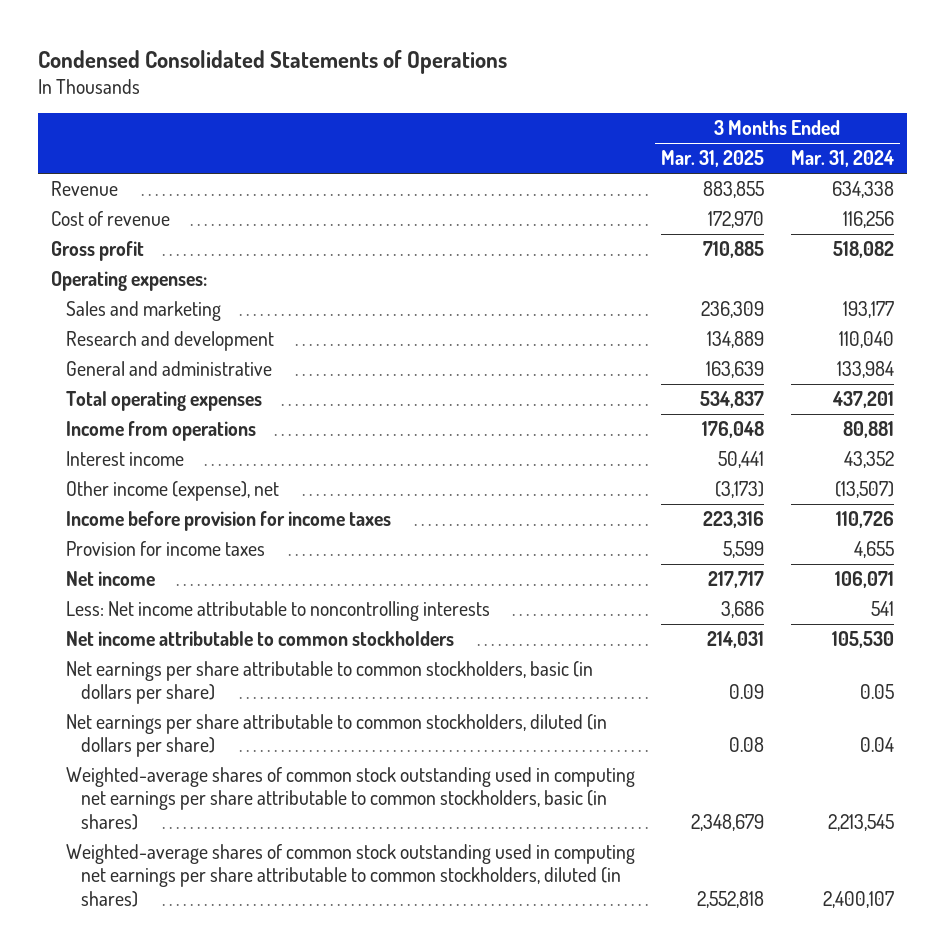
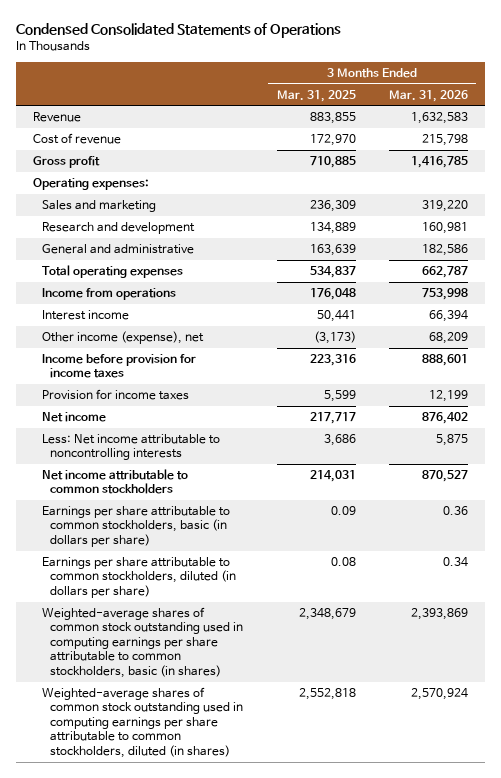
[790,150,894,168] Mar. 31, 2024 -> none
none -> [389,89,469,102] Mar. 31, 2026
[65,661,593,705] Net earnings per share attributable to common stockholders, basic (in dollars per share) -> [41,506,230,547] Earnings per share attributable to common stockholders, basic (in dollars per share)
[65,714,607,758] Net earnings per share attributable to common stockholders, diluted (in dollars per share) -> [41,557,237,598] Earnings per share attributable to common stockholders, diluted (in dollars per share)
[65,767,635,830] Weighted-average shares of common stock outstanding used in computing net earnings per share attributable to common stockholders, basic (in shares) -> [41,607,244,678] Weighted-average shares of common stock outstanding used in computing earnings per share attributable to common stockholders, basic (in shares)
[65,844,635,907] Weighted-average shares of common stock outstanding used in computing net earnings per share attributable to common stockholders, diluted (in shares) -> [41,687,244,758] Weighted-average shares of common stock outstanding used in computing earnings per share attributable to common stockholders, diluted (in shares)

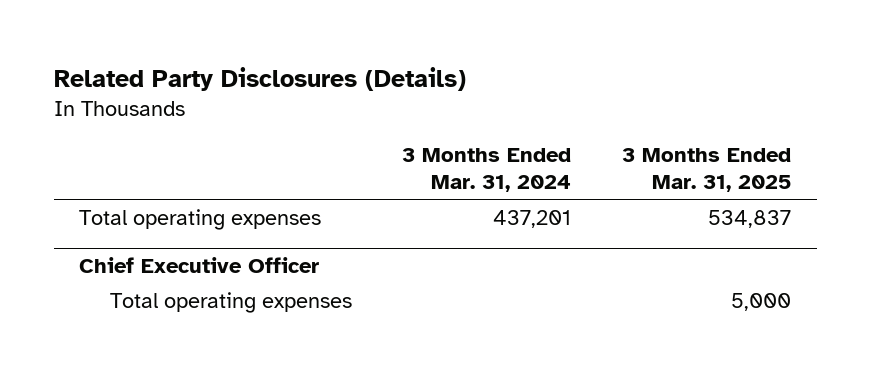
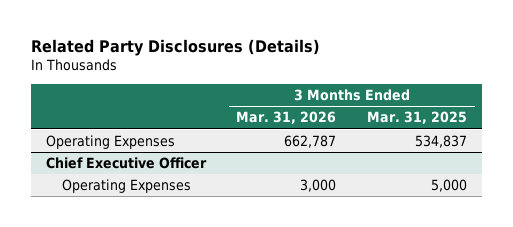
[402,148,572,193] 3 Months Ended Mar. 31, 2024 -> none
none -> [236,111,337,125] Mar. 31, 2026
[79,208,322,230] Total operating expenses -> [45,135,175,150] Operating Expenses
[109,291,352,313] Total operating expenses -> [62,179,192,194] Operating Expenses

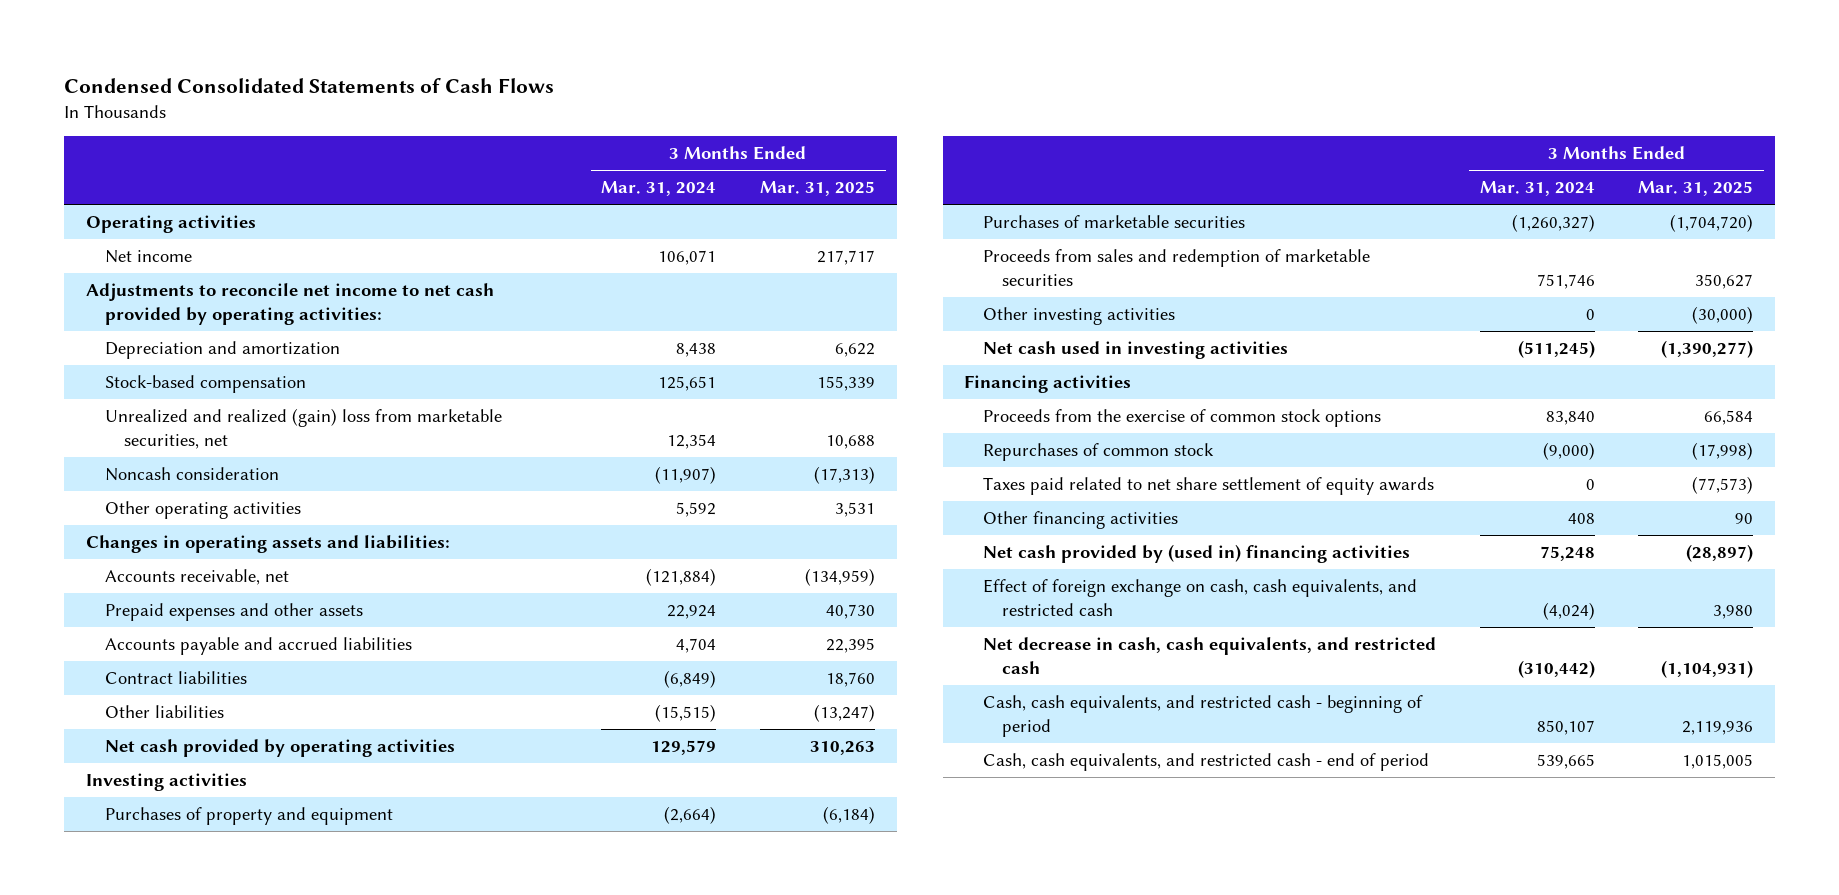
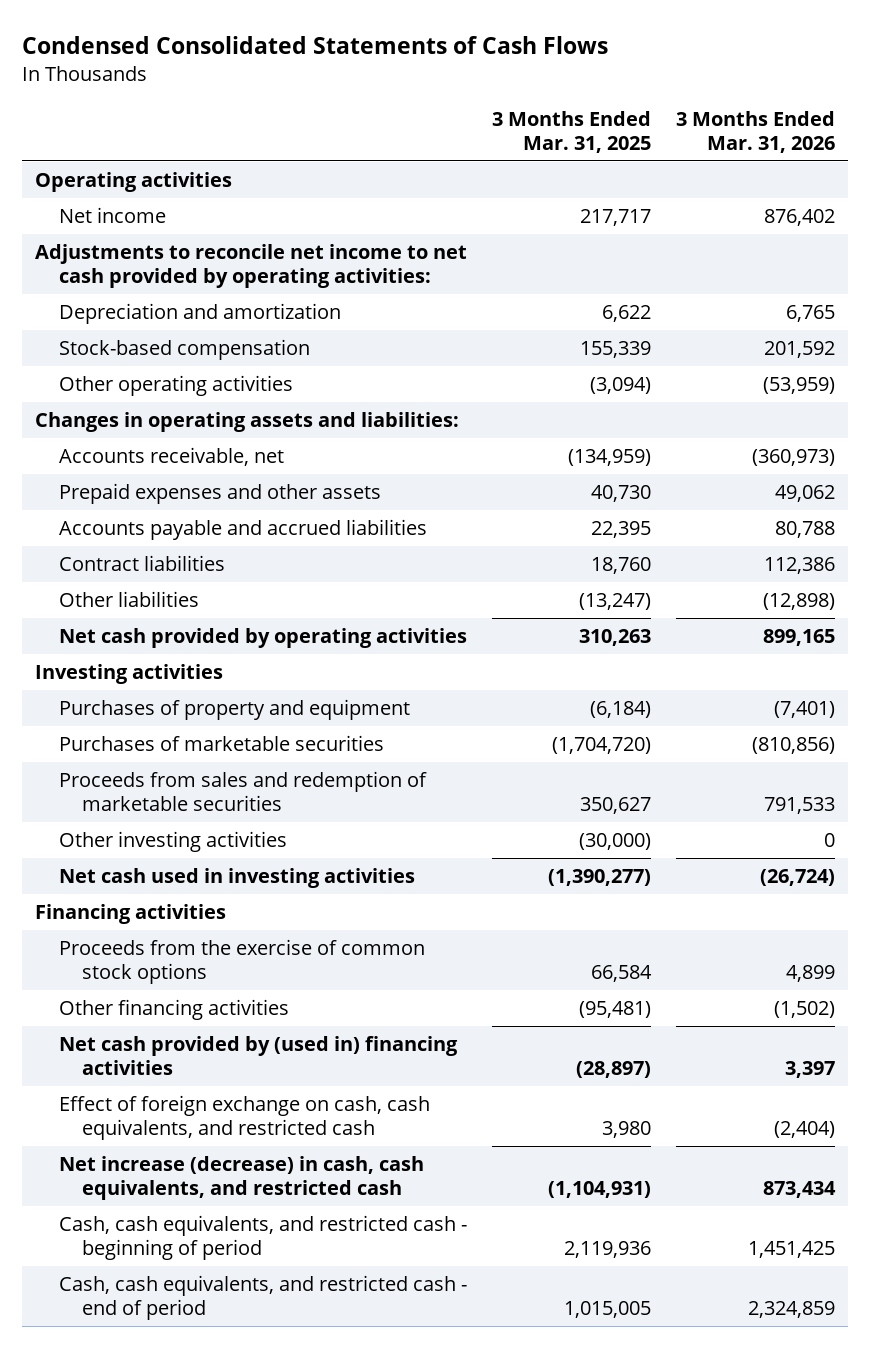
[601,181,717,197] Mar. 31, 2024 -> none
none -> [676,110,836,153] 3 Months Ended Mar. 31, 2026
[104,407,502,449] Unrealized and realized (gain) loss from marketable securities, net -> none
[104,466,279,481] Noncash consideration -> none
[834,501,875,517] 3,531 -> [590,376,652,394] (3,094)
[983,442,1215,461] Repurchases of common stock -> none
[983,476,1435,495] Taxes paid related to net share settlement of equity awards -> none
[1735,512,1754,524] 90 -> [579,1000,652,1018] (95,481)
[983,636,1437,674] Net decrease in cash, cash equivalents, and restricted cash -> [58,1155,424,1201] Net increase (decrease) in cash, cash equivalents, and restricted cash

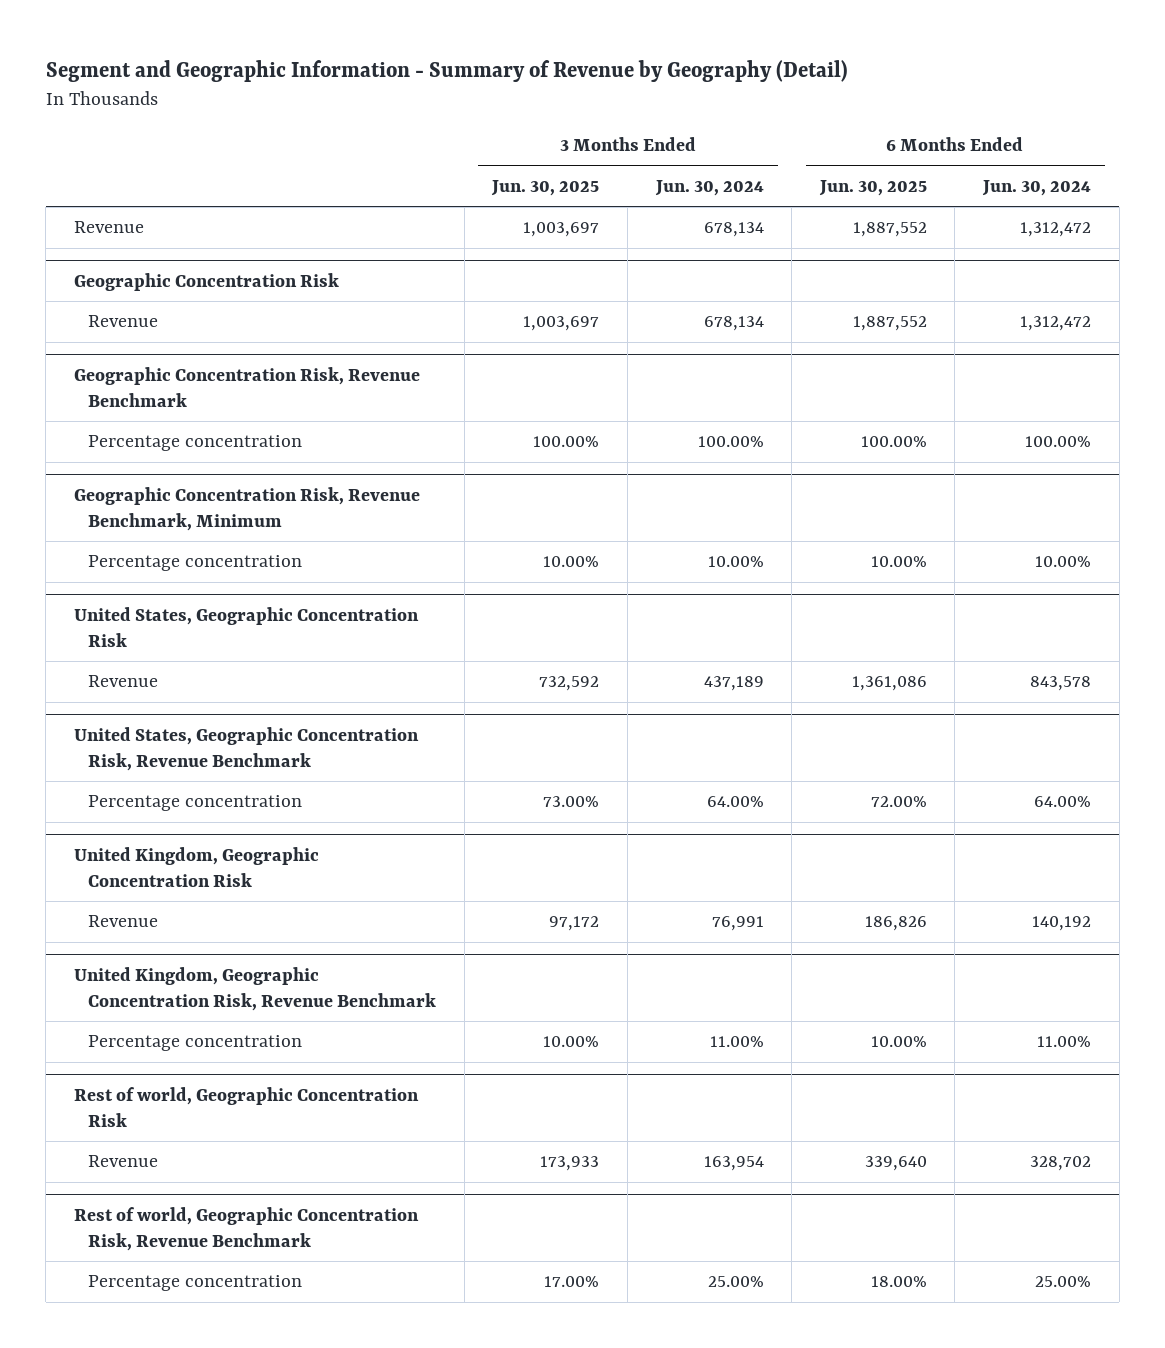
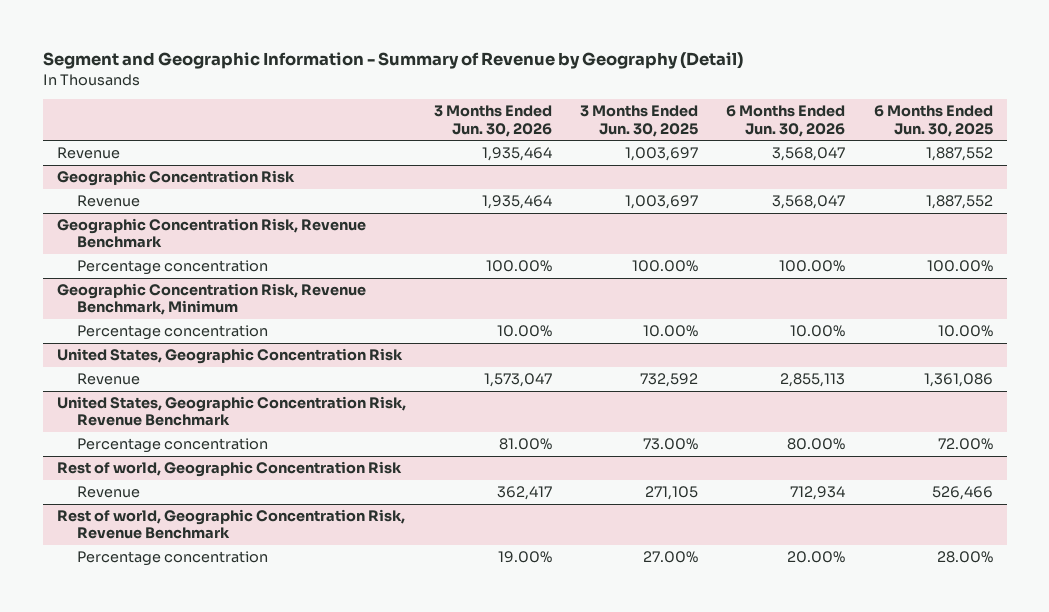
[654,179,764,196] Jun. 30, 2024 -> none
[982,179,1092,196] Jun. 30, 2024 -> none
none -> [434,105,553,137] 3 Months Ended Jun. 30, 2026
none -> [726,105,846,137] 6 Months Ended Jun. 30, 2026
[74,846,320,887] United Kingdom, Geographic Concentration Risk -> none
[88,915,159,928] Revenue -> none
[74,966,437,1011] United Kingdom, Geographic Concentration Risk, Revenue Benchmark -> none
[88,1035,303,1052] Percentage concentration -> none
[540,1156,600,1172] 173,933 -> [645,486,699,501] 271,105
[864,1156,927,1172] 339,640 -> [931,486,993,501] 526,466
[544,1276,600,1288] 17.00% -> [643,551,699,564] 27.00%
[870,1276,927,1288] 18.00% -> [936,551,993,564] 28.00%

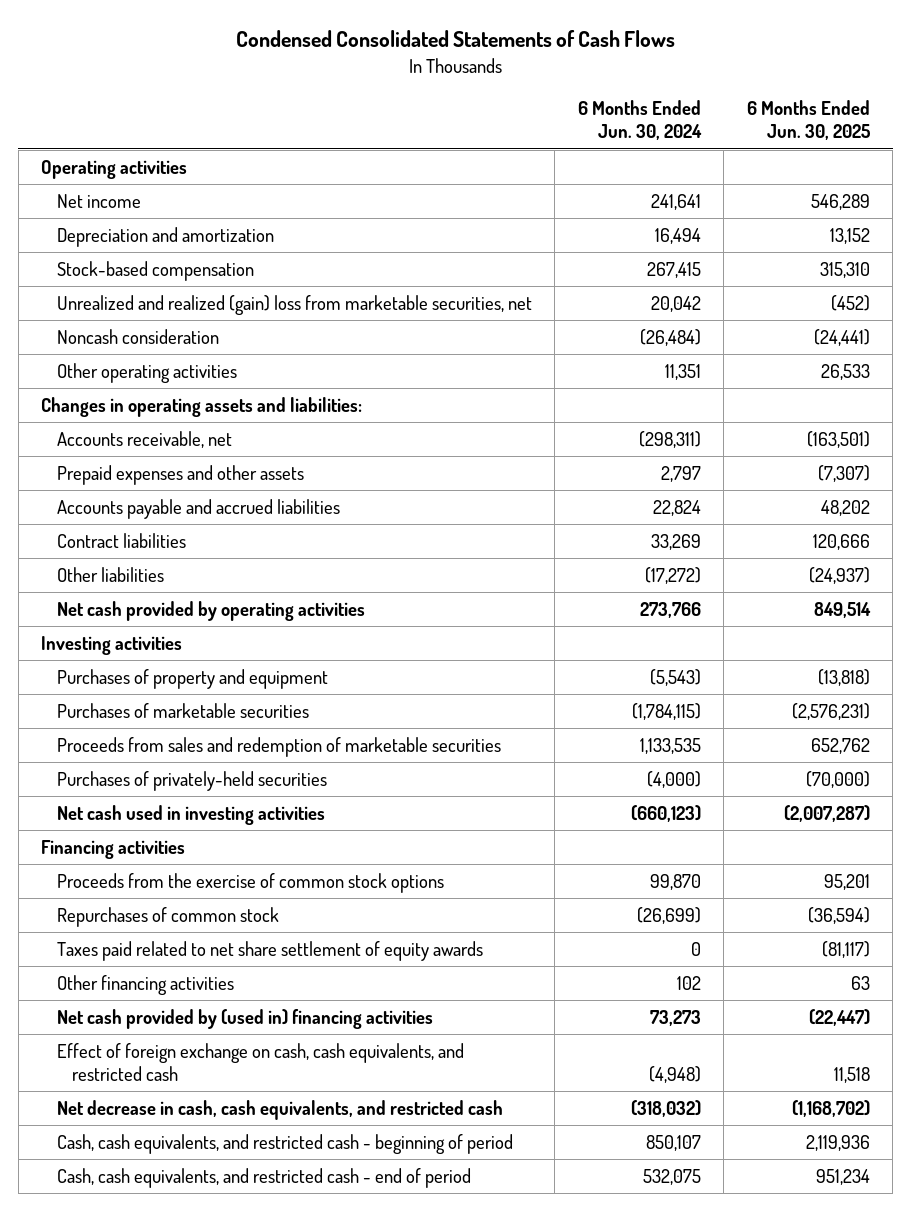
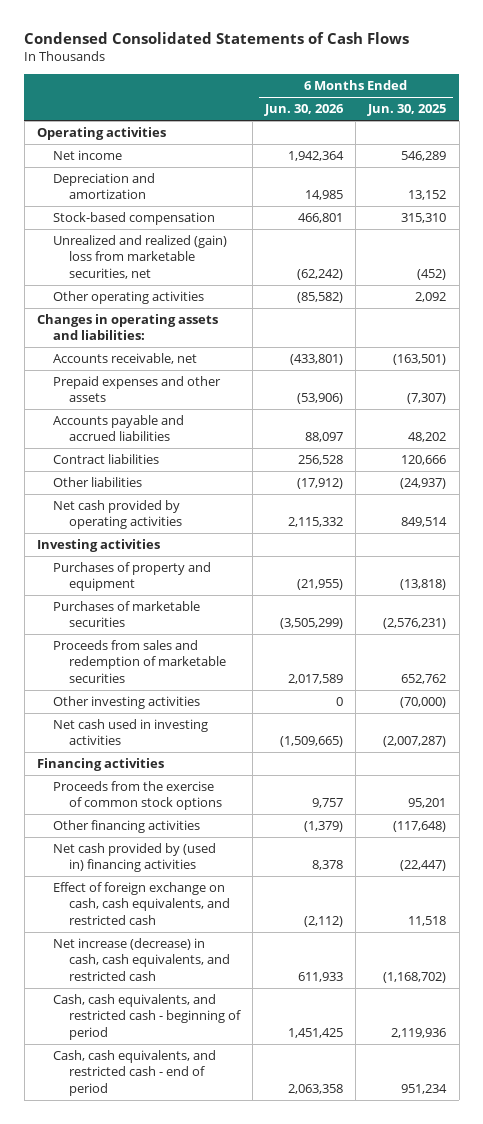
[577,100,702,141] 6 Months Ended Jun. 30, 2024 -> none
none -> [264,104,345,117] Jun. 30, 2026
[56,329,219,345] Noncash consideration -> none
[820,364,870,381] 26,533 -> [415,292,447,303] 2,092
[56,771,327,792] Purchases of privately-held securities -> none
none -> [53,696,201,710] Other investing activities
[56,907,279,928] Repurchases of common stock -> none
[56,941,483,962] Taxes paid related to net share settlement of equity awards -> none
[850,976,870,991] 63 -> [393,821,447,833] (117,648)
[56,1100,503,1121] Net decrease in cash, cash equivalents, and restricted cash -> [53,938,231,981] Net increase (decrease) in cash, cash equivalents, and restricted cash

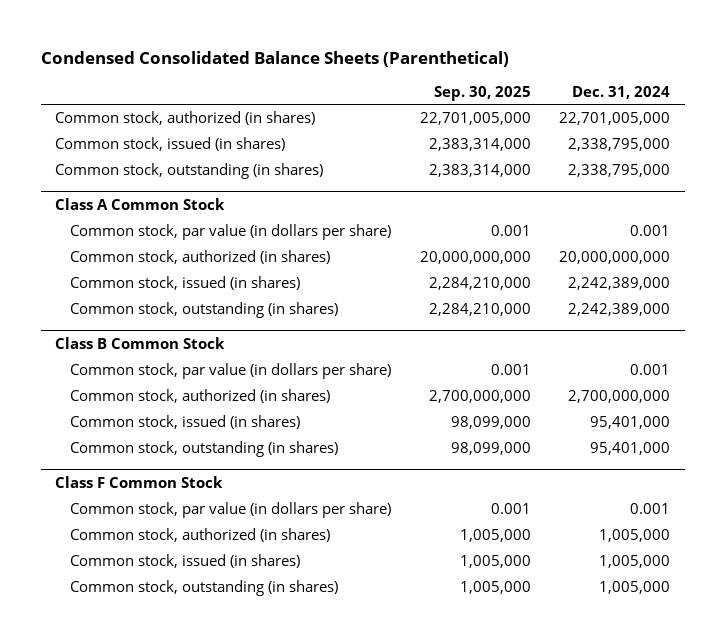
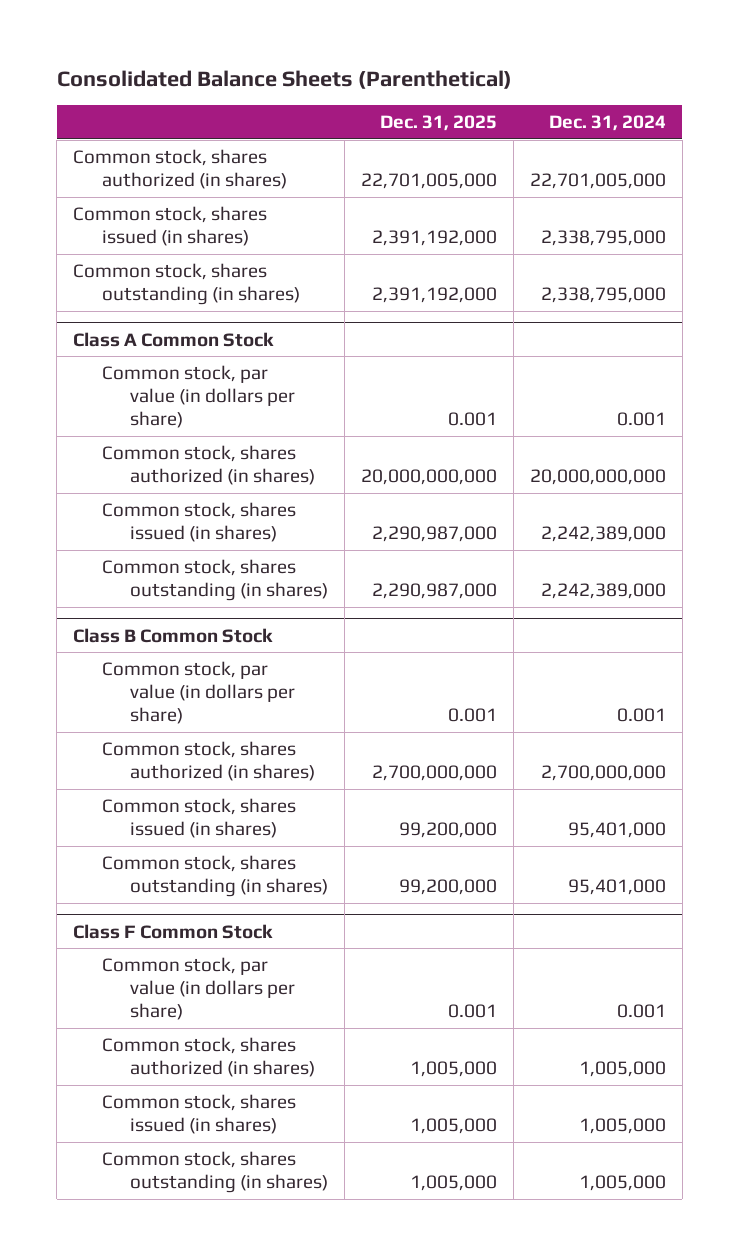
[41,50,510,67] Condensed Consolidated Balance Sheets (Parenthetical) -> [56,70,512,90] Consolidated Balance Sheets (Parenthetical)
[433,85,531,101] Sep. 30, 2025 -> none
none -> [380,115,498,132] Dec. 31, 2025
[55,111,316,126] Common stock, authorized (in shares) -> [72,149,287,190] Common stock, shares authorized (in shares)
[55,137,286,152] Common stock, issued (in shares) -> [72,206,267,247] Common stock, shares issued (in shares)
[55,163,324,180] Common stock, outstanding (in shares) -> [72,263,300,306] Common stock, shares outstanding (in shares)
[69,250,330,265] Common stock, authorized (in shares) -> [101,445,316,486] Common stock, shares authorized (in shares)
[69,276,300,291] Common stock, issued (in shares) -> [101,502,296,543] Common stock, shares issued (in shares)
[69,302,338,319] Common stock, outstanding (in shares) -> [101,559,329,602] Common stock, shares outstanding (in shares)
[69,389,330,404] Common stock, authorized (in shares) -> [101,741,316,782] Common stock, shares authorized (in shares)
[69,415,300,430] Common stock, issued (in shares) -> [101,798,296,839] Common stock, shares issued (in shares)
[69,441,338,458] Common stock, outstanding (in shares) -> [101,855,329,898] Common stock, shares outstanding (in shares)
[69,528,330,543] Common stock, authorized (in shares) -> [101,1037,316,1078] Common stock, shares authorized (in shares)
[69,554,300,569] Common stock, issued (in shares) -> [101,1094,296,1135] Common stock, shares issued (in shares)
[69,580,338,597] Common stock, outstanding (in shares) -> [101,1151,329,1194] Common stock, shares outstanding (in shares)

